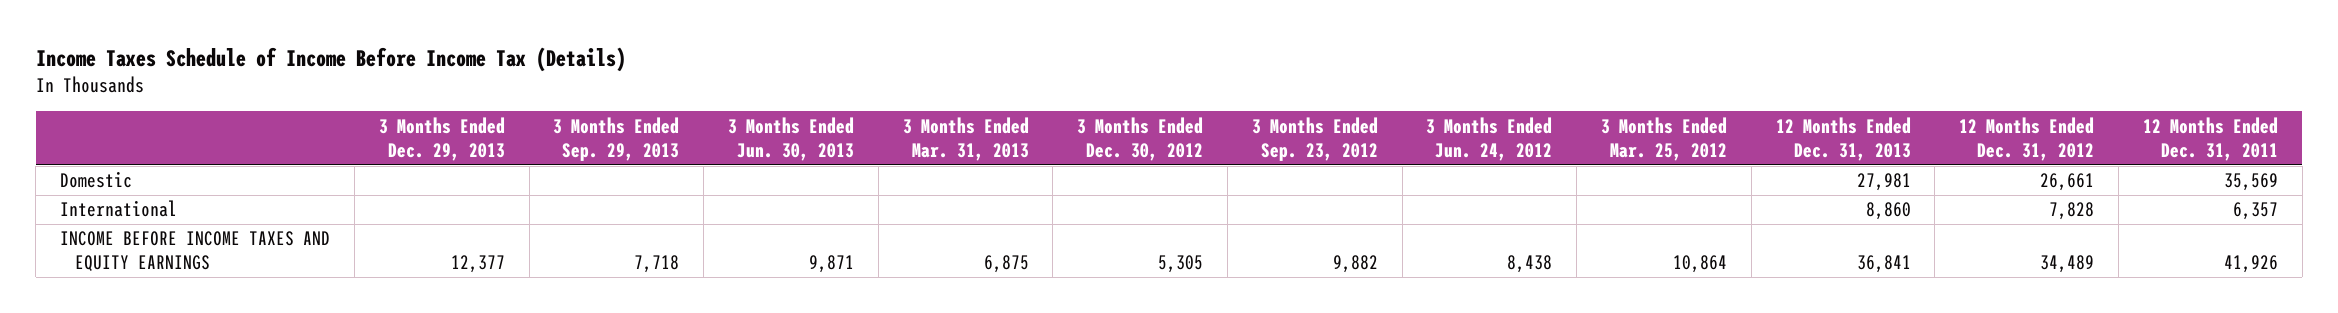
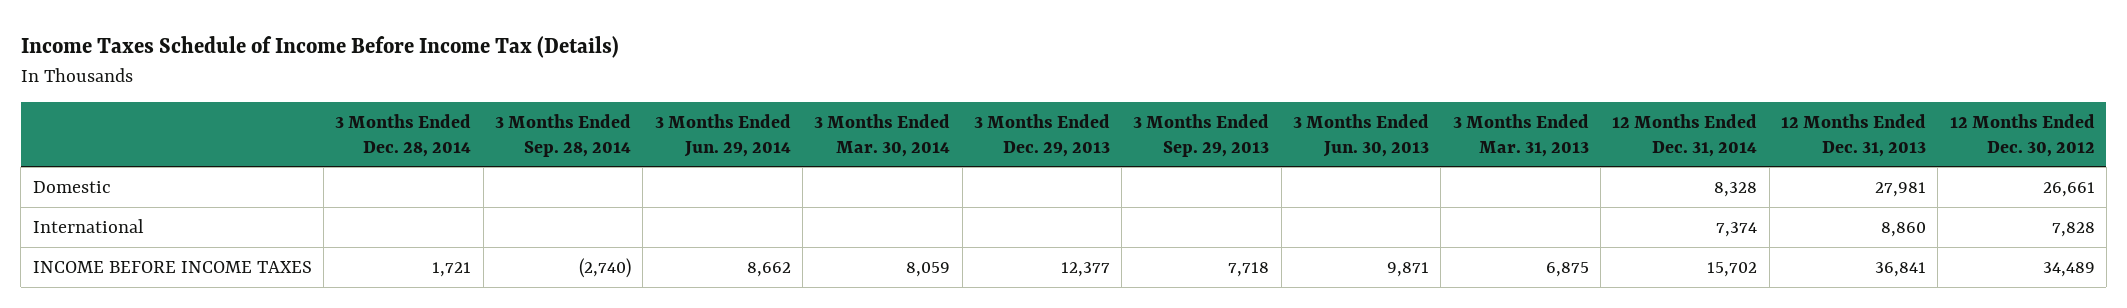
[1077,116,1204,161] 3 Months Ended Dec. 30, 2012 -> none
[1251,116,1378,161] 3 Months Ended Sep. 23, 2012 -> none
[1426,116,1553,161] 3 Months Ended Jun. 24, 2012 -> none
[1600,116,1727,161] 3 Months Ended Mar. 25, 2012 -> none
[1959,116,2095,161] 12 Months Ended Dec. 31, 2012 -> none
[2142,116,2278,161] 12 Months Ended Dec. 31, 2011 -> none
none -> [335,114,472,157] 3 Months Ended Dec. 28, 2014
none -> [494,114,631,157] 3 Months Ended Sep. 28, 2014
none -> [654,114,791,157] 3 Months Ended Jun. 29, 2014
none -> [814,114,951,157] 3 Months Ended Mar. 30, 2014
none -> [1612,114,1758,157] 12 Months Ended Dec. 31, 2014
none -> [1949,114,2095,157] 12 Months Ended Dec. 30, 2012
[60,231,331,273] INCOME BEFORE INCOME TAXES AND EQUITY EARNINGS -> [32,260,312,273] INCOME BEFORE INCOME TAXES

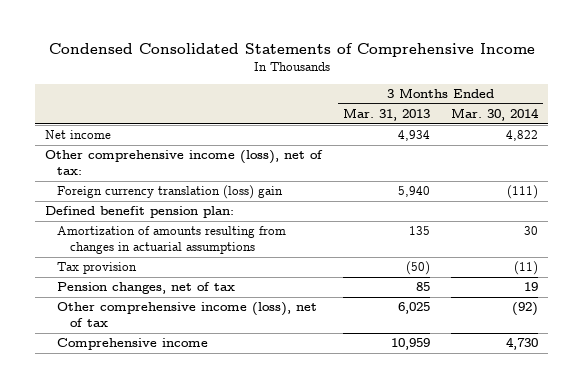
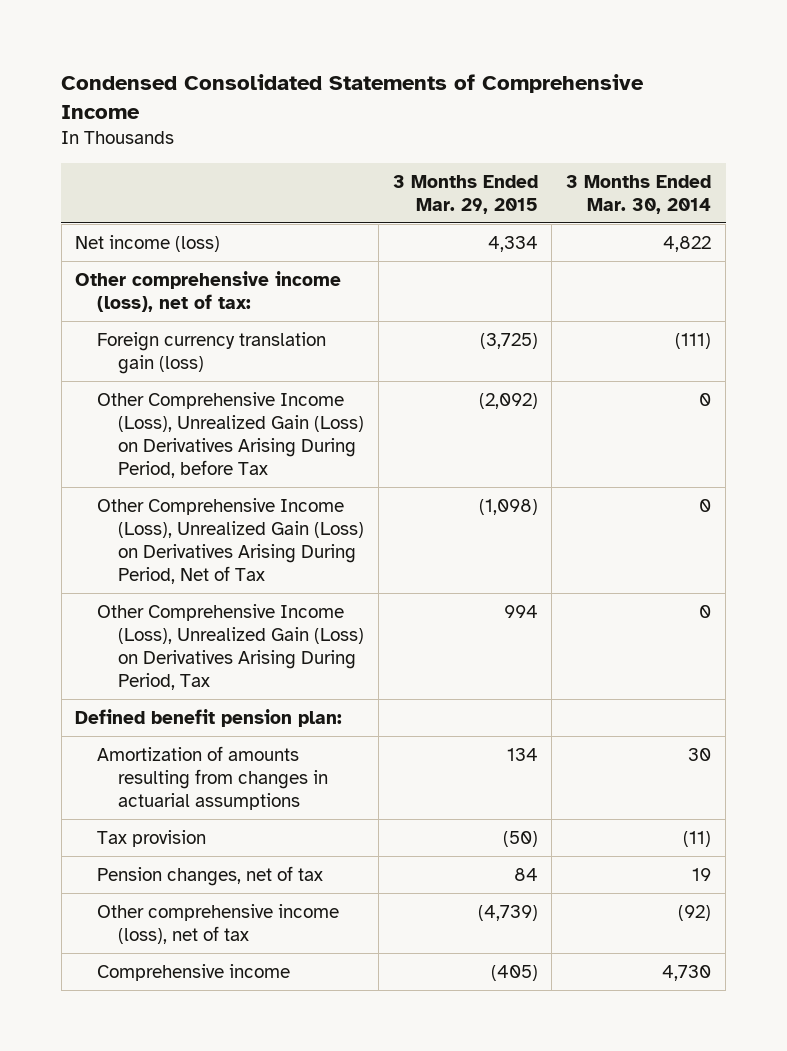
[343,108,431,122] Mar. 31, 2013 -> none
none -> [392,174,538,214] 3 Months Ended Mar. 29, 2015
[45,130,112,140] Net income -> [75,234,221,252] Net income (loss)
[57,185,284,200] Foreign currency translation (loss) gain -> [96,331,326,374] Foreign currency translation gain (loss)
none -> [96,391,364,478] Other Comprehensive Income (Loss), Unrealized Gain (Loss) on Derivatives Arising During Period, before Tax
none -> [96,497,364,584] Other Comprehensive Income (Loss), Unrealized Gain (Loss) on Derivatives Arising During Period, Net of Tax
none -> [96,603,364,690] Other Comprehensive Income (Loss), Unrealized Gain (Loss) on Derivatives Arising During Period, Tax

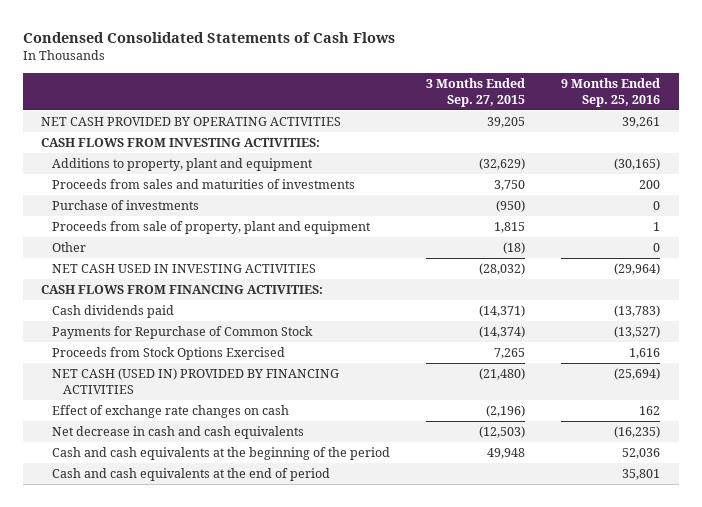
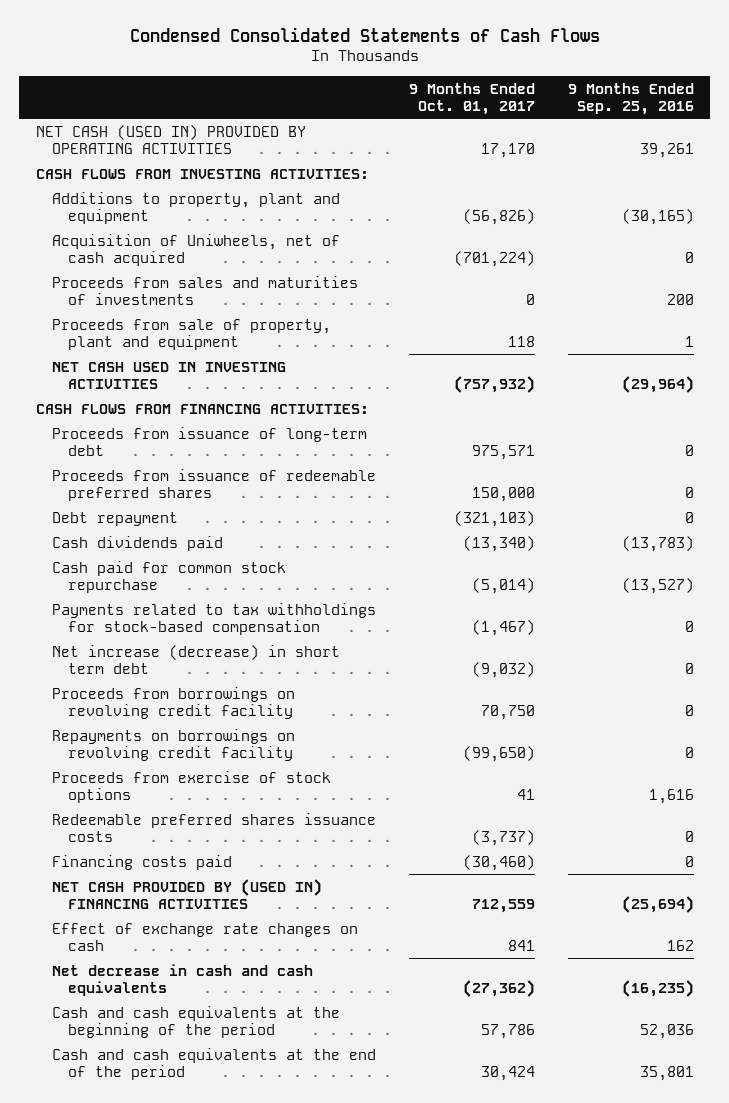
[426,77,526,107] 3 Months Ended Sep. 27, 2015 -> none
none -> [408,82,535,115] 9 Months Ended Oct. 01, 2017
[41,116,342,126] NET CASH PROVIDED BY OPERATING ACTIVITIES -> [35,124,306,154] NET CASH (USED IN) PROVIDED BY OPERATING ACTIVITIES
none -> [51,233,340,266] Acquisition of Uniwheels, net of cash acquired
[51,199,199,210] Purchase of investments -> none
[51,241,86,252] Other -> none
none -> [51,426,367,456] Proceeds from issuance of long-term debt
none -> [51,468,376,501] Proceeds from issuance of redeemable preferred shares
none -> [51,511,178,526] Debt repayment
[51,325,313,339] Payments for Repurchase of Common Stock -> [51,560,286,593] Cash paid for common stock repurchase
none -> [51,602,376,635] Payments related to tax withholdings for stock-based compensation
none -> [51,644,340,674] Net increase (decrease) in short term debt
none -> [51,686,295,719] Proceeds from borrowings on revolving credit facility
none -> [51,728,295,761] Repayments on borrowings on revolving credit facility
[51,346,285,360] Proceeds from Stock Options Exercised -> [51,770,331,803] Proceeds from exercise of stock options
none -> [51,812,376,842] Redeemable preferred shares issuance costs
none -> [51,854,232,870] Financing costs paid
[51,367,339,395] NET CASH (USED IN) PROVIDED BY FINANCING ACTIVITIES -> [51,878,322,909] NET CASH PROVIDED BY (USED IN) FINANCING ACTIVITIES
[51,467,330,481] Cash and cash equivalents at the end of period -> [51,1047,376,1080] Cash and cash equivalents at the end of the period

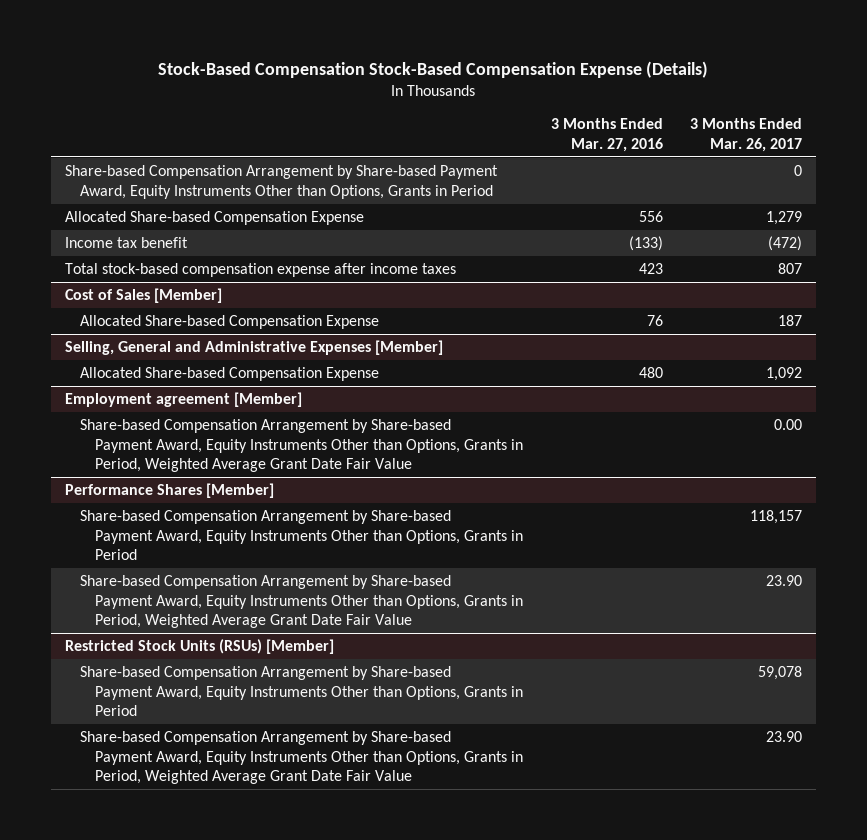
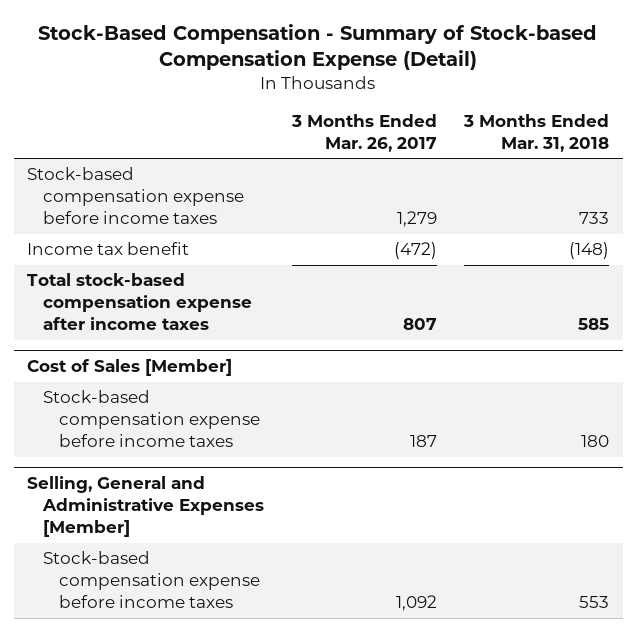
[158,60,709,78] Stock-Based Compensation Stock-Based Compensation Expense (Details) -> [38,23,598,70] Stock-Based Compensation - Summary of Stock-based Compensation Expense (Detail)
[550,118,663,152] 3 Months Ended Mar. 27, 2016 -> none
none -> [463,113,610,152] 3 Months Ended Mar. 31, 2018
[64,164,498,199] Share-based Compensation Arrangement by Share-based Payment Award, Equity Instruments Other than Options, Grants in Period -> none
[64,210,364,225] Allocated Share-based Compensation Expense -> [27,167,245,225] Stock-based compensation expense before income taxes
[79,314,379,329] Allocated Share-based Compensation Expense -> [43,390,261,448] Stock-based compensation expense before income taxes
[64,391,302,407] Employment agreement [Member] -> none
[79,418,523,473] Share-based Compensation Arrangement by Share-based Payment Award, Equity Instruments Other than Options, Grants in Period, Weighted Average Grant Date Fair Value -> none
[64,482,274,498] Performance Shares [Member] -> none
[79,509,523,561] Share-based Compensation Arrangement by Share-based Payment Award, Equity Instruments Other than Options, Grants in Period -> none
[79,574,523,629] Share-based Compensation Arrangement by Share-based Payment Award, Equity Instruments Other than Options, Grants in Period, Weighted Average Grant Date Fair Value -> none
[64,638,334,654] Restricted Stock Units (RSUs) [Member] -> none
[79,665,523,717] Share-based Compensation Arrangement by Share-based Payment Award, Equity Instruments Other than Options, Grants in Period -> none
[79,730,523,785] Share-based Compensation Arrangement by Share-based Payment Award, Equity Instruments Other than Options, Grants in Period, Weighted Average Grant Date Fair Value -> none
[79,366,379,381] Allocated Share-based Compensation Expense -> [43,551,261,609] Stock-based compensation expense before income taxes

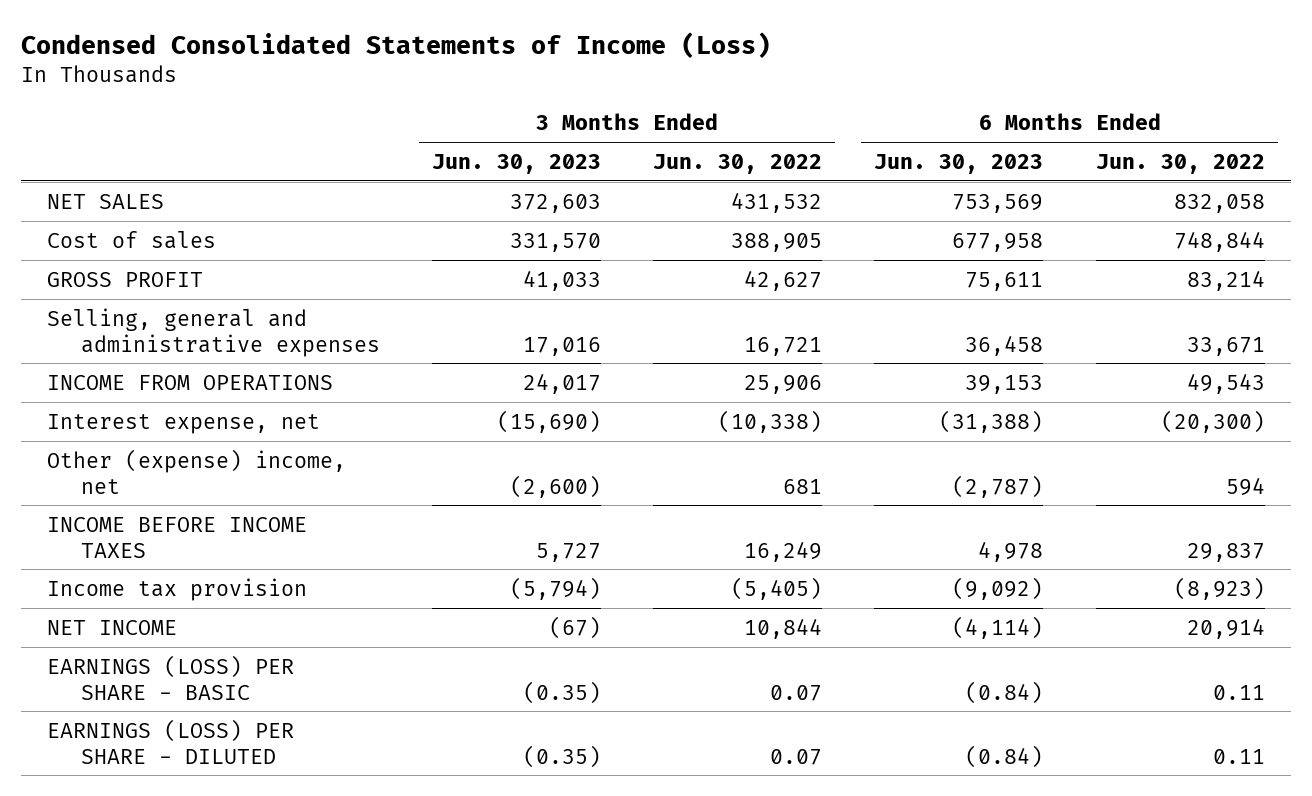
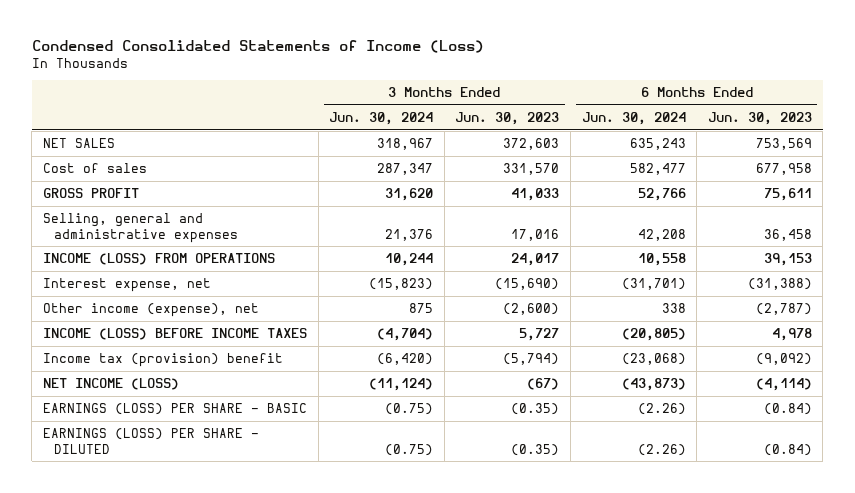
[653,153,823,174] Jun. 30, 2022 -> none
[1095,153,1265,174] Jun. 30, 2022 -> none
none -> [329,111,434,125] Jun. 30, 2024
none -> [581,111,686,125] Jun. 30, 2024
[47,374,334,390] INCOME FROM OPERATIONS -> [43,253,276,266] INCOME (LOSS) FROM OPERATIONS
[47,448,347,494] Other (expense) income, net -> [43,303,260,318] Other income (expense), net
[47,516,308,558] INCOME BEFORE INCOME TAXES -> [43,328,308,341] INCOME (LOSS) BEFORE INCOME TAXES
[47,577,308,601] Income tax provision -> [43,353,284,368] Income tax (provision) benefit
[47,619,178,635] NET INCOME -> [43,378,180,391] NET INCOME (LOSS)

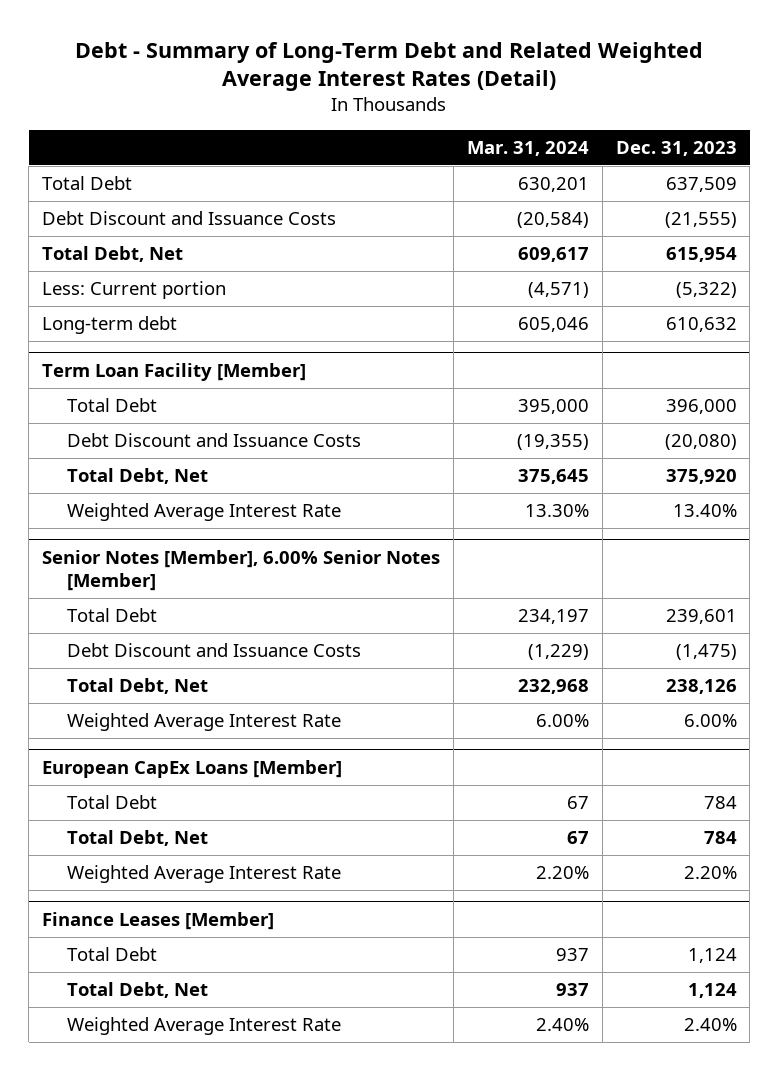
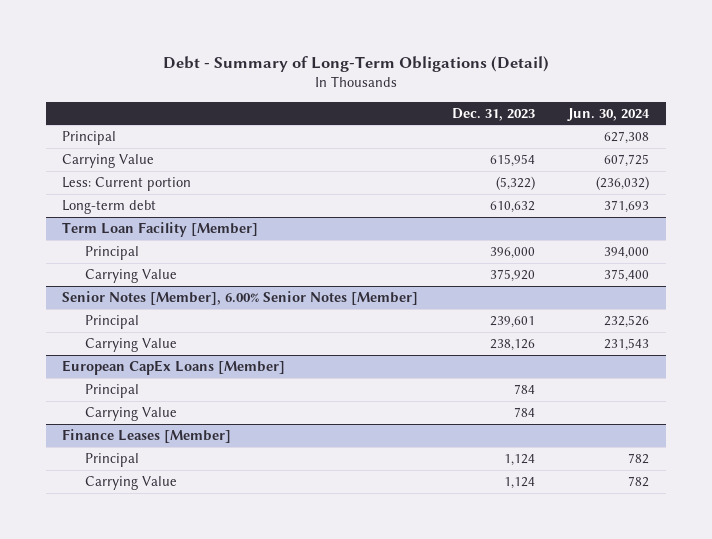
[75,41,704,92] Debt - Summary of Long-Term Debt and Related Weighted Average Interest Rates (Detail) -> [162,55,549,72] Debt - Summary of Long-Term Obligations (Detail)
[466,141,589,157] Mar. 31, 2024 -> none
none -> [567,107,651,121] Jun. 30, 2024
[42,176,133,191] Total Debt -> none
[42,211,337,226] Debt Discount and Issuance Costs -> none
none -> [62,131,117,146] Principal
[42,246,184,263] Total Debt, Net -> [62,154,155,169] Carrying Value
[67,433,362,448] Debt Discount and Issuance Costs -> none
[67,503,342,522] Weighted Average Interest Rate -> none
[67,398,158,413] Total Debt -> [84,246,139,261] Principal
[67,468,209,485] Total Debt, Net -> [84,269,177,284] Carrying Value
[67,643,362,658] Debt Discount and Issuance Costs -> none
[67,713,342,732] Weighted Average Interest Rate -> none
[67,608,158,623] Total Debt -> [84,315,139,330] Principal
[67,678,209,695] Total Debt, Net -> [84,338,177,353] Carrying Value
[67,865,342,884] Weighted Average Interest Rate -> none
[67,795,158,810] Total Debt -> [84,384,139,399] Principal
[67,830,209,847] Total Debt, Net -> [84,407,177,422] Carrying Value
[67,1017,342,1036] Weighted Average Interest Rate -> none
[67,947,158,962] Total Debt -> [84,453,139,468] Principal
[67,982,209,999] Total Debt, Net -> [84,476,177,491] Carrying Value

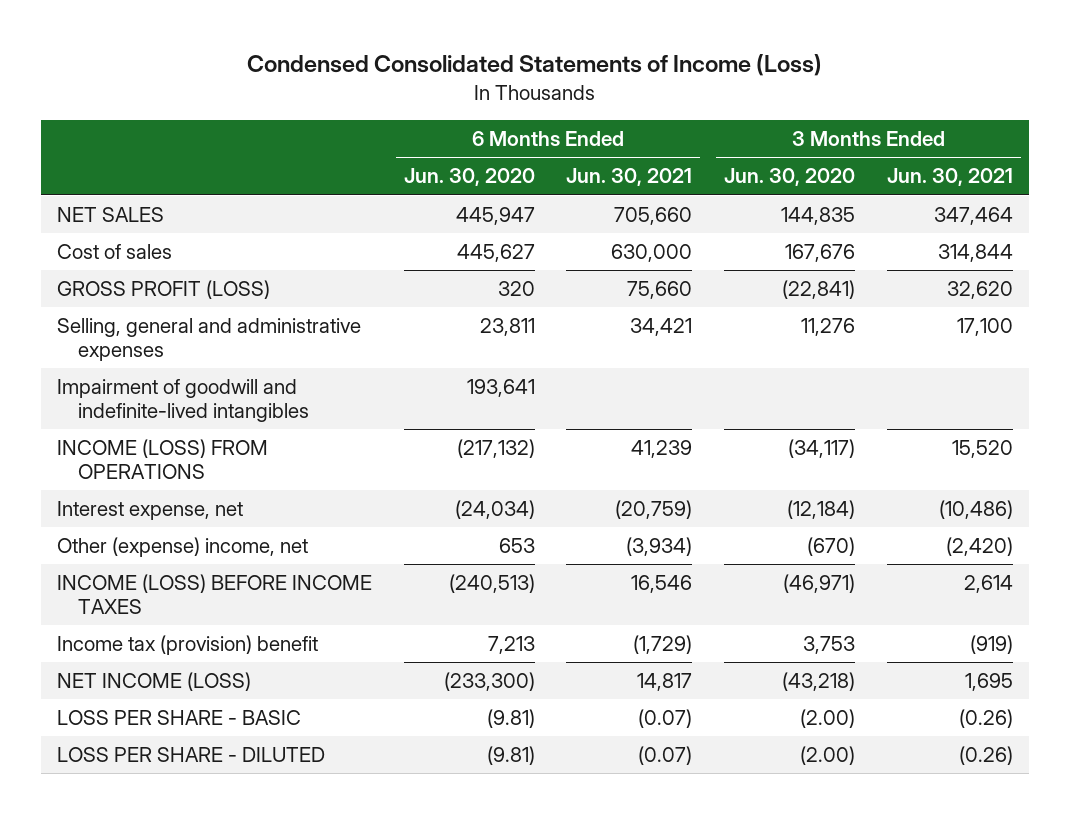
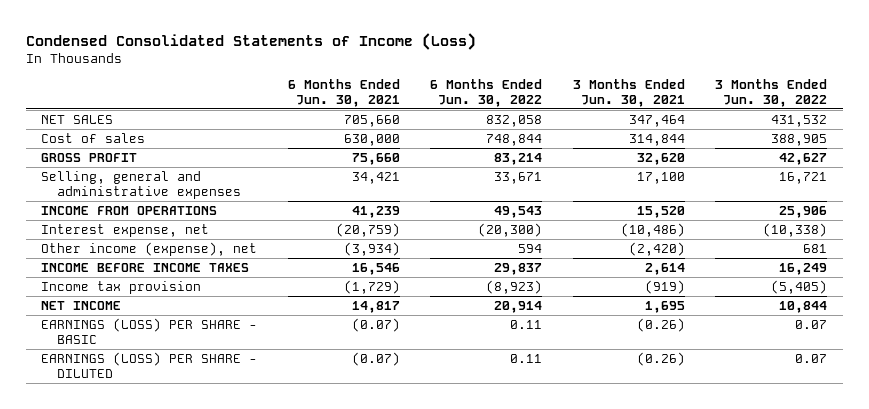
[403,168,535,187] Jun. 30, 2020 -> none
[724,168,856,187] Jun. 30, 2020 -> none
none -> [430,79,543,107] 6 Months Ended Jun. 30, 2022
none -> [715,79,828,107] 3 Months Ended Jun. 30, 2022
[56,280,270,300] GROSS PROFIT (LOSS) -> [41,152,138,162] GROSS PROFIT
[56,379,310,423] Impairment of goodwill and indefinite-lived intangibles -> none
[56,439,268,480] INCOME (LOSS) FROM OPERATIONS -> [41,205,218,215] INCOME FROM OPERATIONS
[56,537,308,558] Other (expense) income, net -> [41,241,258,256] Other income (expense), net
[56,574,372,615] INCOME (LOSS) BEFORE INCOME TAXES -> [41,262,250,272] INCOME BEFORE INCOME TAXES
[56,635,318,656] Income tax (provision) benefit -> [41,280,202,294] Income tax provision
[56,672,251,692] NET INCOME (LOSS) -> [41,300,122,310] NET INCOME
[56,710,301,726] LOSS PER SHARE - BASIC -> [41,317,258,344] EARNINGS (LOSS) PER SHARE - BASIC
[56,747,325,763] LOSS PER SHARE - DILUTED -> [41,351,258,378] EARNINGS (LOSS) PER SHARE - DILUTED

